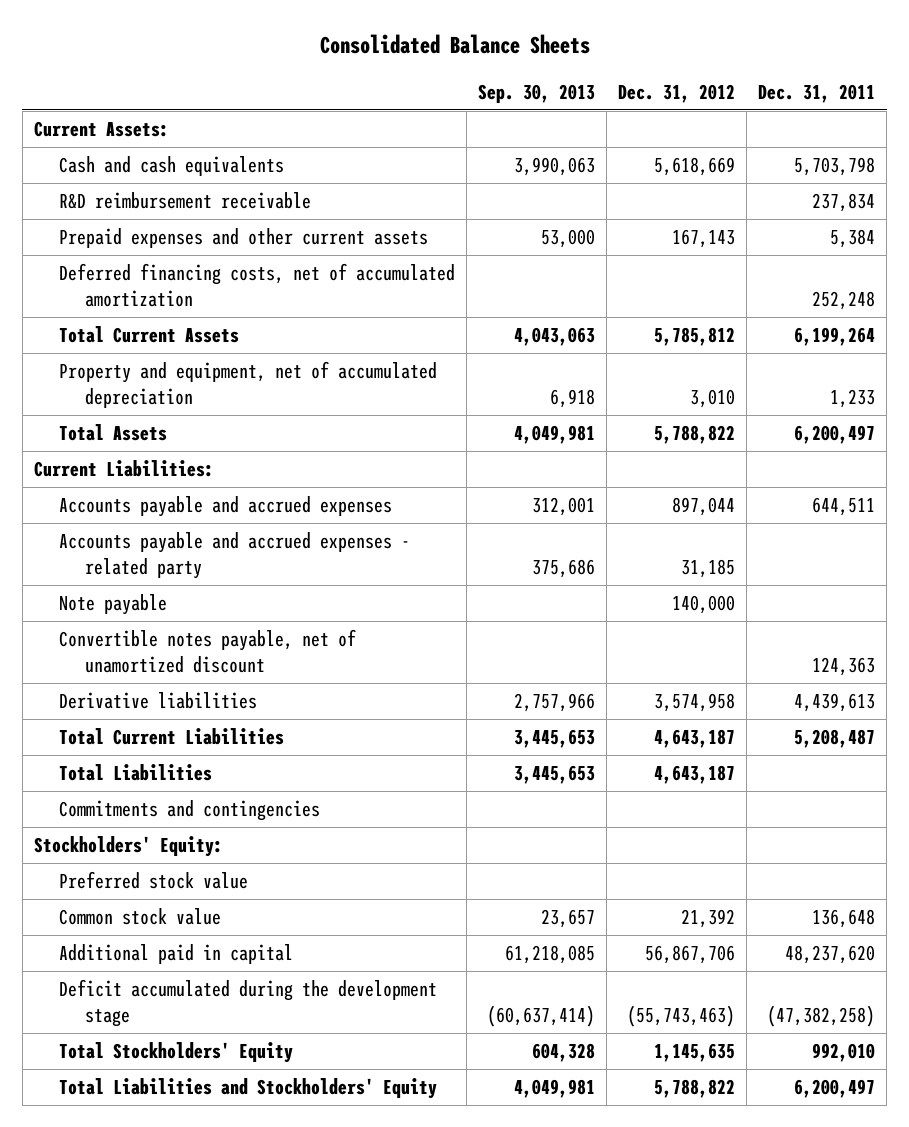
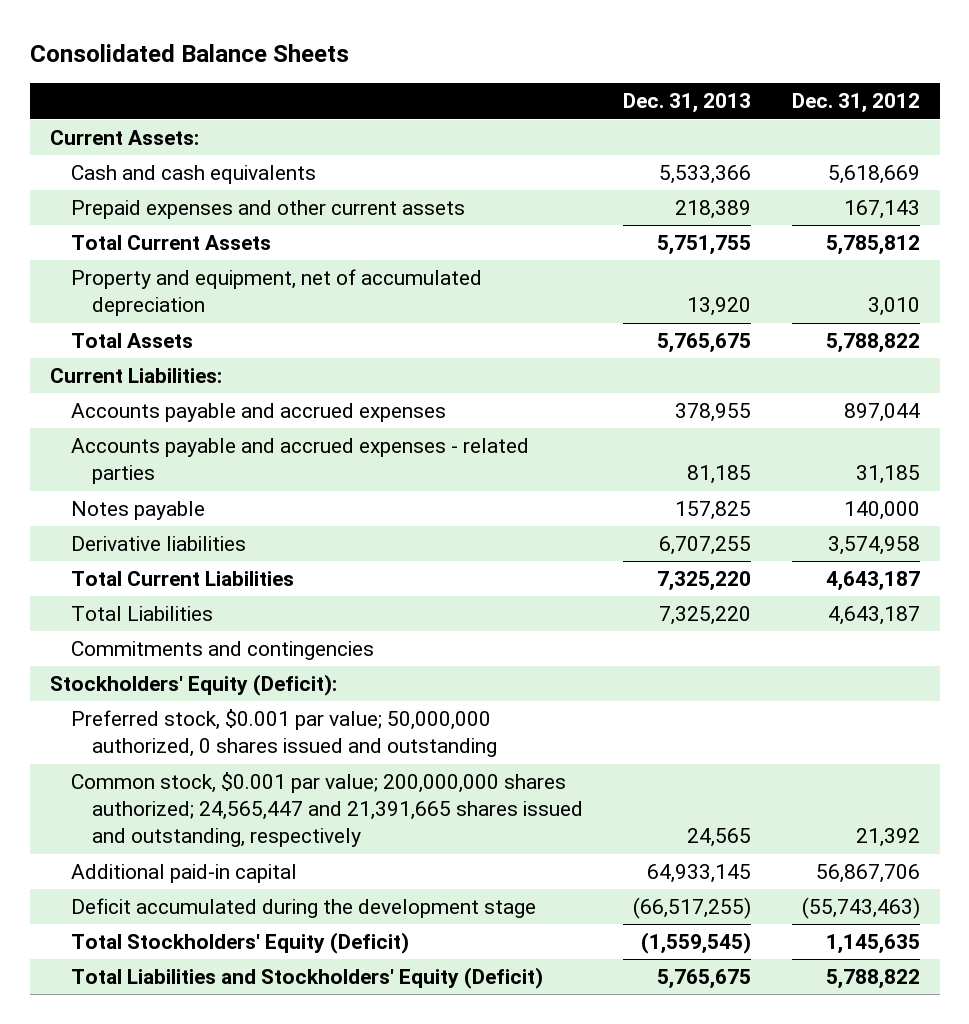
[478,83,596,103] Sep. 30, 2013 -> none
[758,83,876,103] Dec. 31, 2011 -> none
none -> [623,93,752,114] Dec. 31, 2013
[59,192,312,210] R&D reimbursement receivable -> none
[59,263,456,308] Deferred financing costs, net of accumulated amortization -> none
[59,629,357,674] Convertible notes payable, net of unamortized discount -> none
[59,532,411,580] Accounts payable and accrued expenses - related party -> [70,438,529,485] Accounts payable and accrued expenses - related parties
[59,594,168,616] Note payable -> [70,501,205,521] Notes payable
[33,836,223,858] Stockholders' Equity: -> [49,674,337,697] Stockholders' Equity (Deficit):
[59,871,249,890] Preferred stock value -> [70,709,497,758] Preferred stock, $0.001 par value; 50,000,000 authorized, 0 shares issued and outstanding
[59,908,222,926] Common stock value -> [70,772,583,848] Common stock, $0.001 par value; 200,000,000 shares authorized; 24,565,447 and 21,391,665 shares issued and outstanding, respectively
[59,944,294,965] Additional paid in capital -> [70,864,297,884] Additional paid-in capital
[59,1042,294,1064] Total Stockholders' Equity -> [70,932,409,955] Total Stockholders' Equity (Deficit)
[59,1078,438,1100] Total Liabilities and Stockholders' Equity -> [70,967,543,990] Total Liabilities and Stockholders' Equity (Deficit)

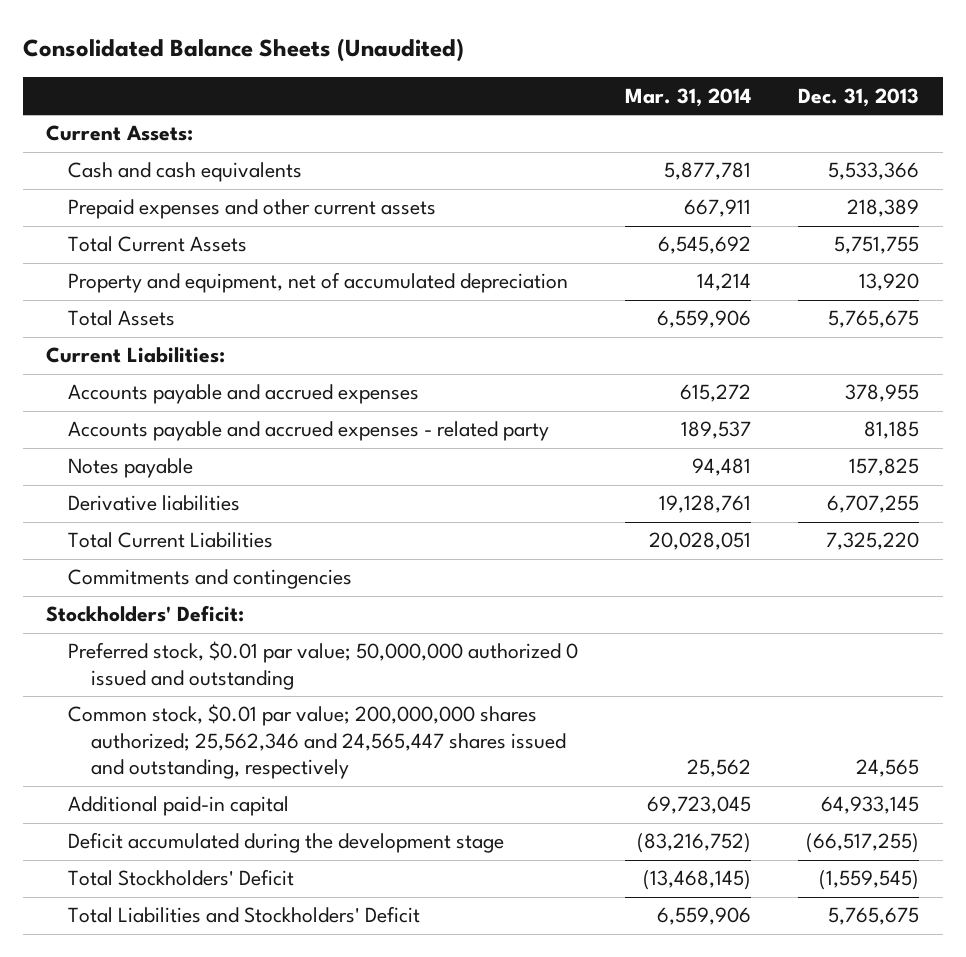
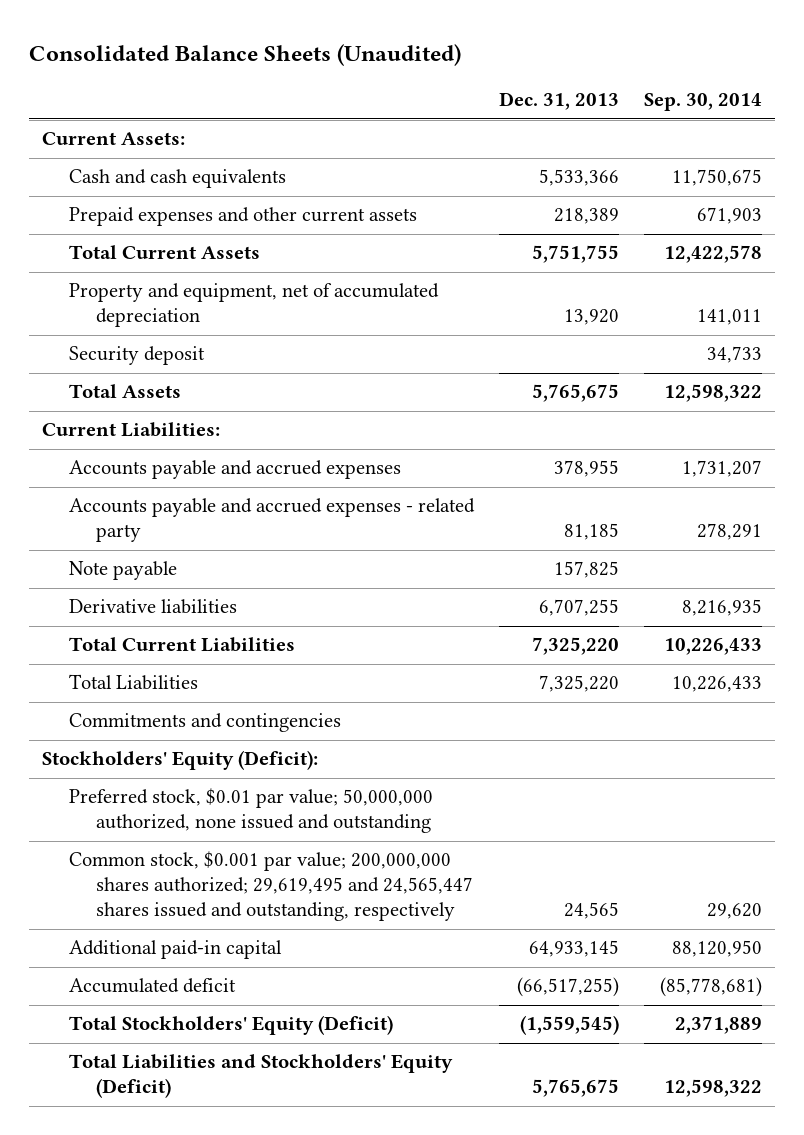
[625,87,752,107] Mar. 31, 2014 -> none
none -> [644,93,763,112] Sep. 30, 2014
none -> [68,346,205,366] Security deposit
[68,458,194,479] Notes payable -> [68,561,177,581] Note payable
none -> [68,674,198,691] Total Liabilities
[46,605,245,623] Stockholders' Deficit: -> [41,750,318,771] Stockholders' Equity (Deficit):
[68,641,579,690] Preferred stock, $0.01 par value; 50,000,000 authorized 0 issued and outstanding -> [68,788,433,834] Preferred stock, $0.01 par value; 50,000,000 authorized, none issued and outstanding
[68,704,566,780] Common stock, $0.01 par value; 200,000,000 shares authorized; 25,562,346 and 24,565,447 shares issued and outstanding, respectively -> [68,851,473,922] Common stock, $0.001 par value; 200,000,000 shares authorized; 29,619,495 and 24,565,447 shares issued and outstanding, respectively
[68,832,505,854] Deficit accumulated during the development stage -> [68,978,236,994] Accumulated deficit
[68,869,295,887] Total Stockholders' Deficit -> [68,1015,393,1036] Total Stockholders' Equity (Deficit)
[68,906,421,924] Total Liabilities and Stockholders' Deficit -> [68,1054,453,1099] Total Liabilities and Stockholders' Equity (Deficit)

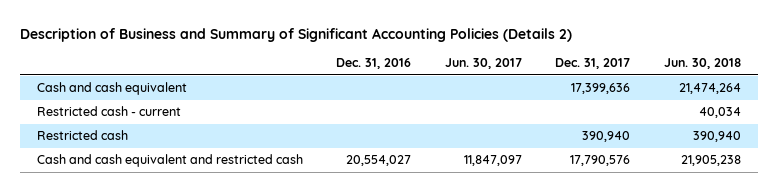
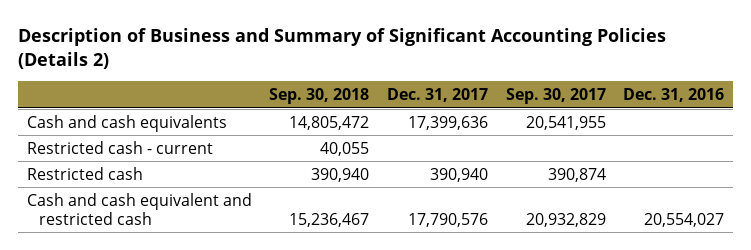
[444,58,522,70] Jun. 30, 2017 -> none
[664,58,742,70] Jun. 30, 2018 -> none
none -> [269,87,370,104] Sep. 30, 2018
none -> [505,87,606,104] Sep. 30, 2017
[36,82,187,96] Cash and cash equivalent -> [26,114,227,132] Cash and cash equivalents

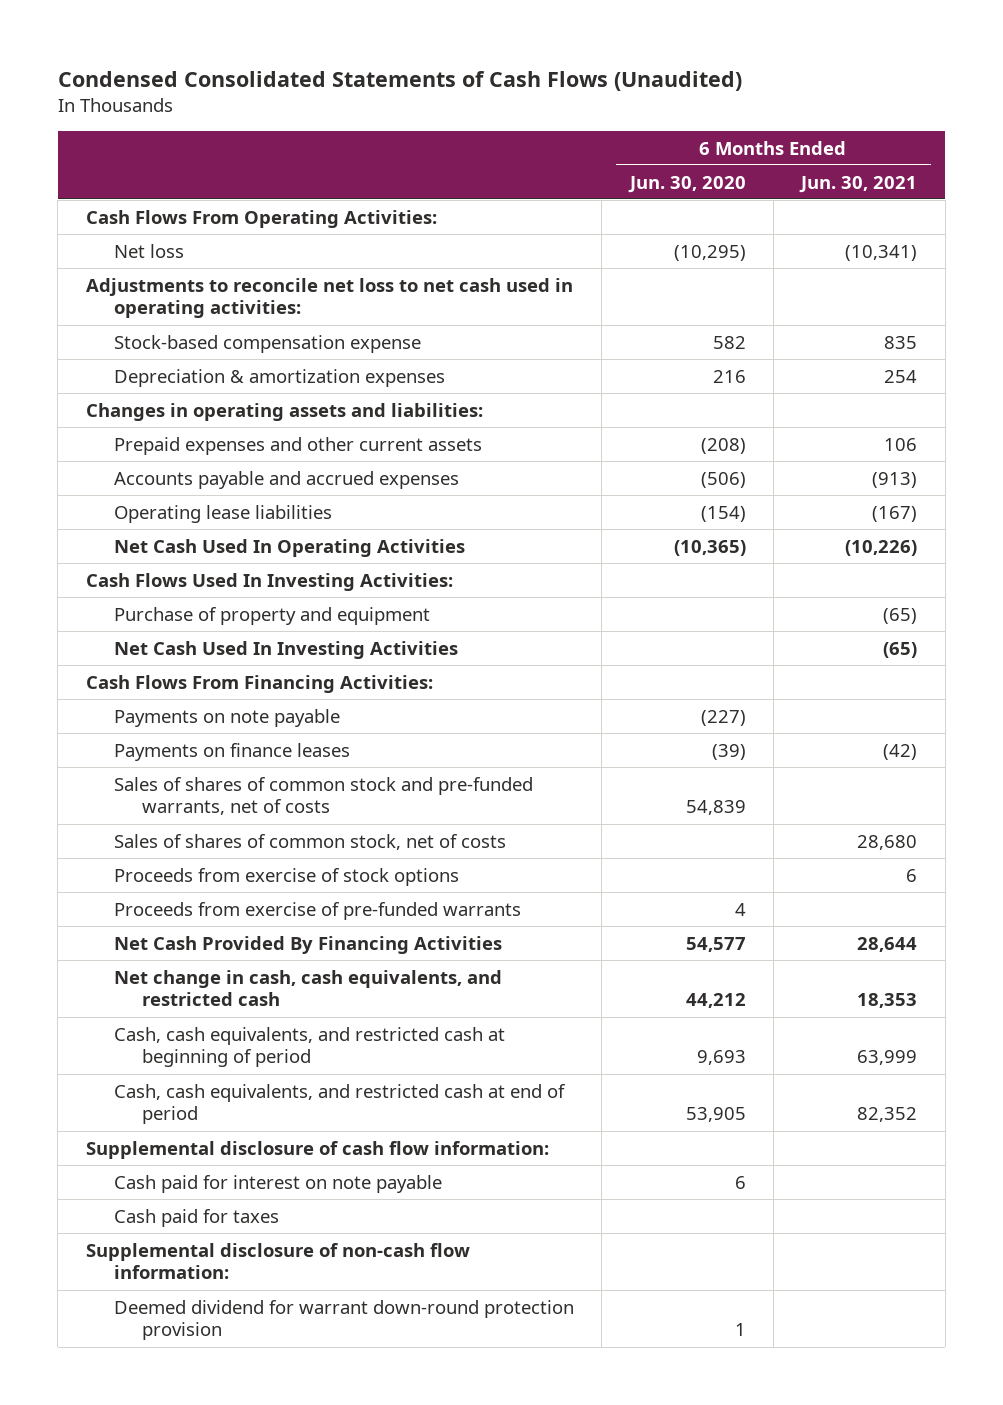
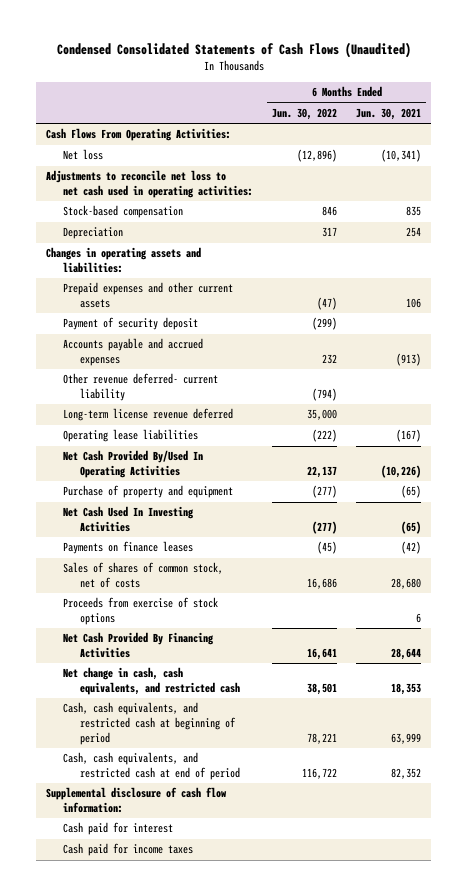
[627,175,746,193] Jun. 30, 2020 -> none
none -> [272,108,338,121] Jun. 30, 2022
[113,334,421,353] Stock-based compensation expense -> [62,205,183,219] Stock-based compensation
[113,368,445,387] Depreciation & amortization expenses -> [62,227,123,240] Depreciation
none -> [62,317,198,331] Payment of security deposit
none -> [62,373,218,402] Other revenue deferred- current liability
none -> [62,408,233,422] Long-term license revenue deferred
[85,572,453,591] Cash Flows Used In Investing Activities: -> none
[113,538,465,557] Net Cash Used In Operating Activities -> [62,450,203,479] Net Cash Provided By/Used In Operating Activities
[85,674,433,693] Cash Flows From Financing Activities: -> none
[113,708,340,727] Payments on note payable -> none
[113,776,533,816] Sales of shares of common stock and pre-funded warrants, net of costs -> none
[113,901,521,920] Proceeds from exercise of pre-funded warrants -> none
[85,1242,470,1280] Supplemental disclosure of non-cash flow information: -> none
[113,1299,574,1341] Deemed dividend for warrant down-round protection provision -> none
[113,1174,442,1193] Cash paid for interest on note payable -> [62,822,173,836] Cash paid for interest
[113,1208,279,1227] Cash paid for taxes -> [62,843,193,857] Cash paid for income taxes

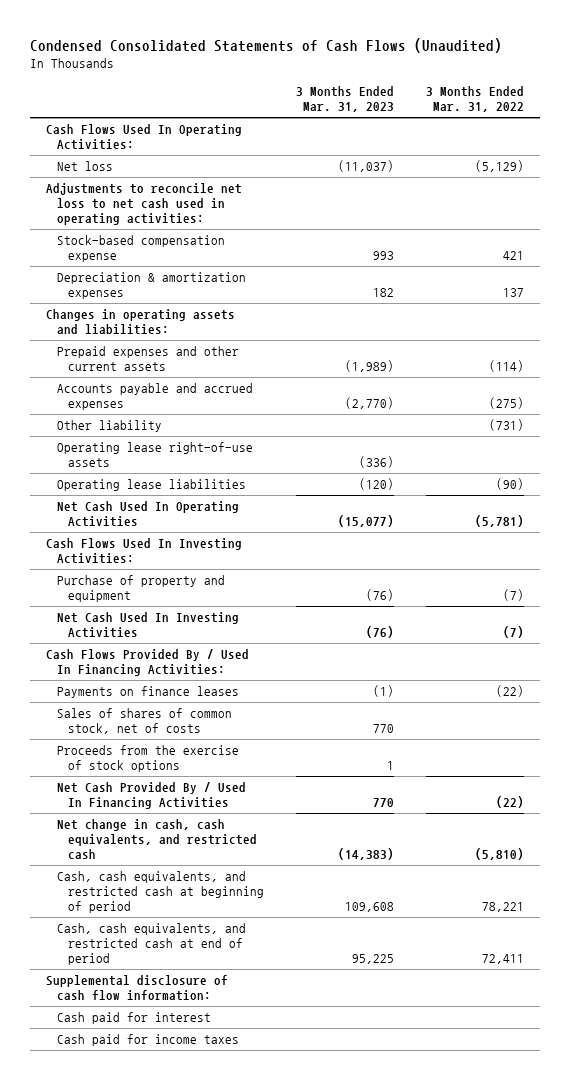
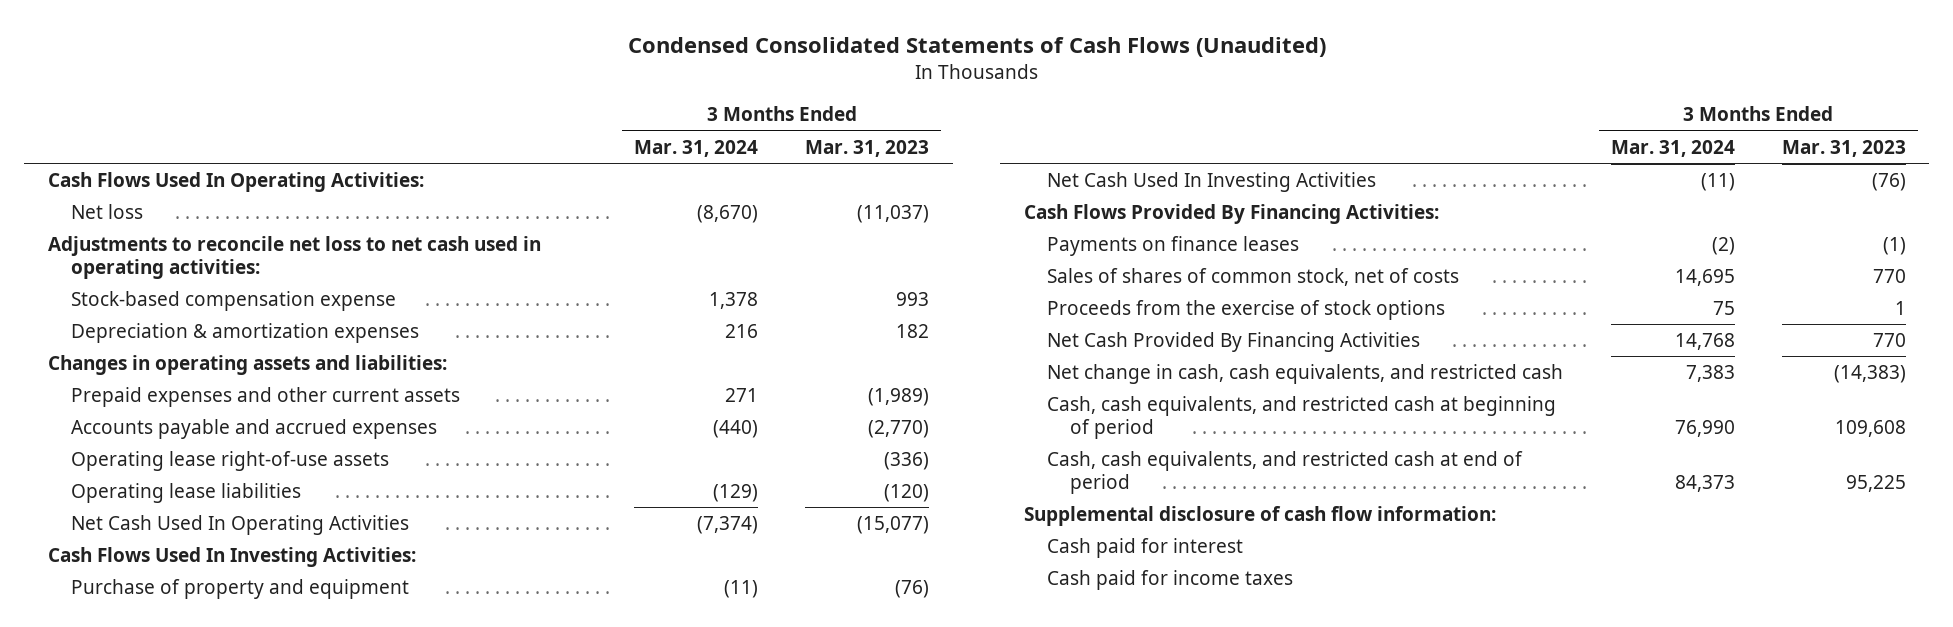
[426,86,525,113] 3 Months Ended Mar. 31, 2022 -> none
none -> [634,139,759,157] Mar. 31, 2024
[56,419,162,432] Other liability -> none
[45,648,249,677] Cash Flows Provided By / Used In Financing Activities: -> [1024,204,1440,225] Cash Flows Provided By Financing Activities:
[56,781,246,810] Net Cash Provided By / Used In Financing Activities -> [1047,332,1421,353] Net Cash Provided By Financing Activities

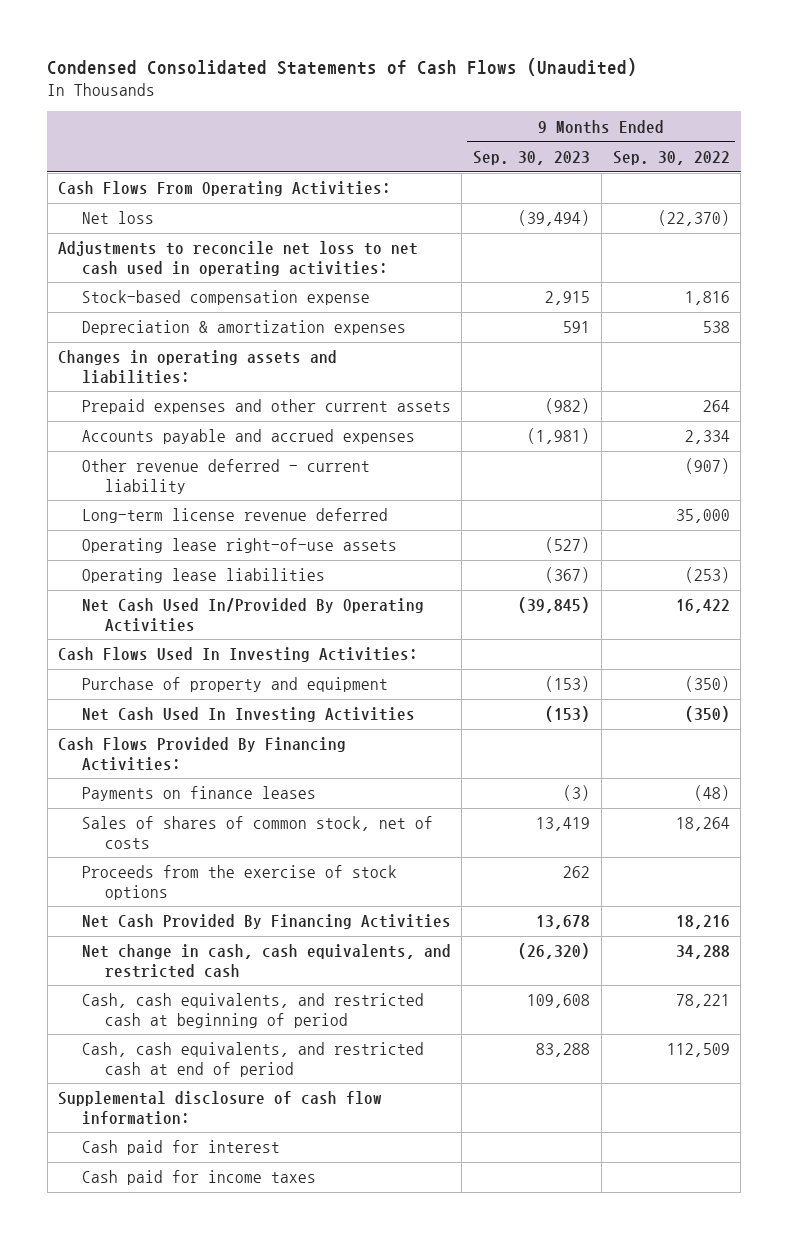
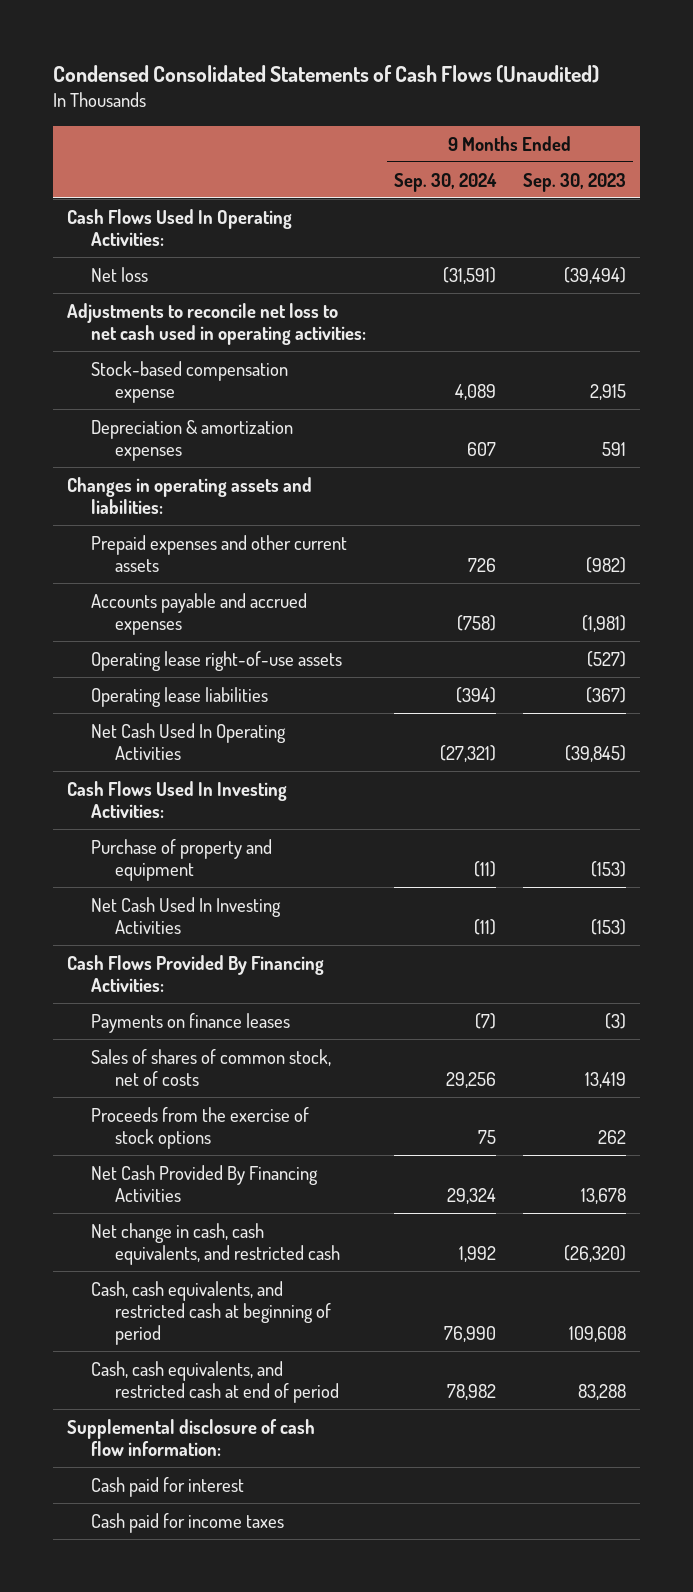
[612,151,730,166] Sep. 30, 2022 -> none
none -> [393,172,497,192] Sep. 30, 2024
[58,181,392,197] Cash Flows From Operating Activities: -> [66,208,292,247] Cash Flows Used In Operating Activities:
[81,459,370,494] Other revenue deferred - current liability -> none
[81,508,388,524] Long-term license revenue deferred -> none
[81,598,424,632] Net Cash Used In/Provided By Operating Activities -> [91,722,287,761] Net Cash Used In Operating Activities

